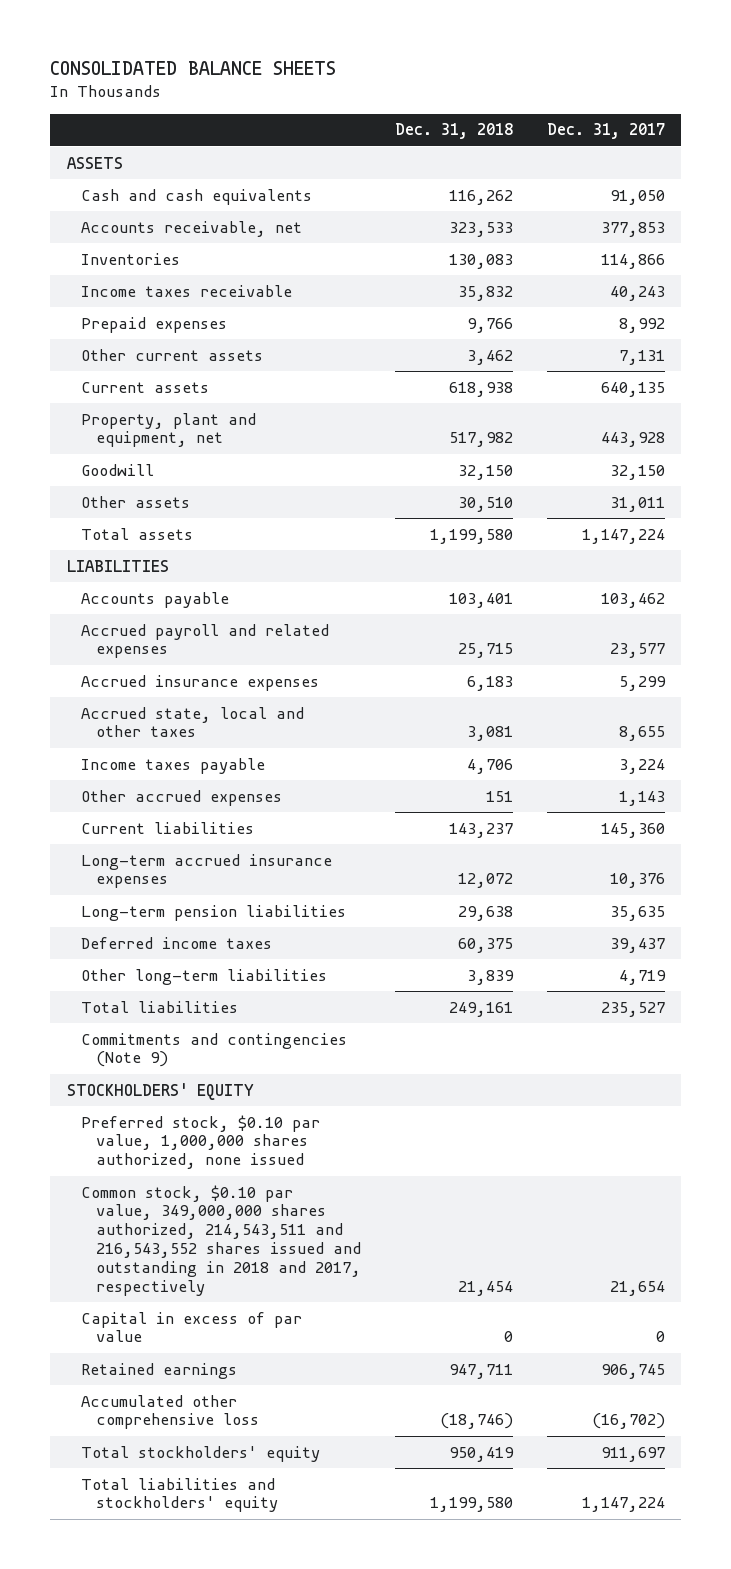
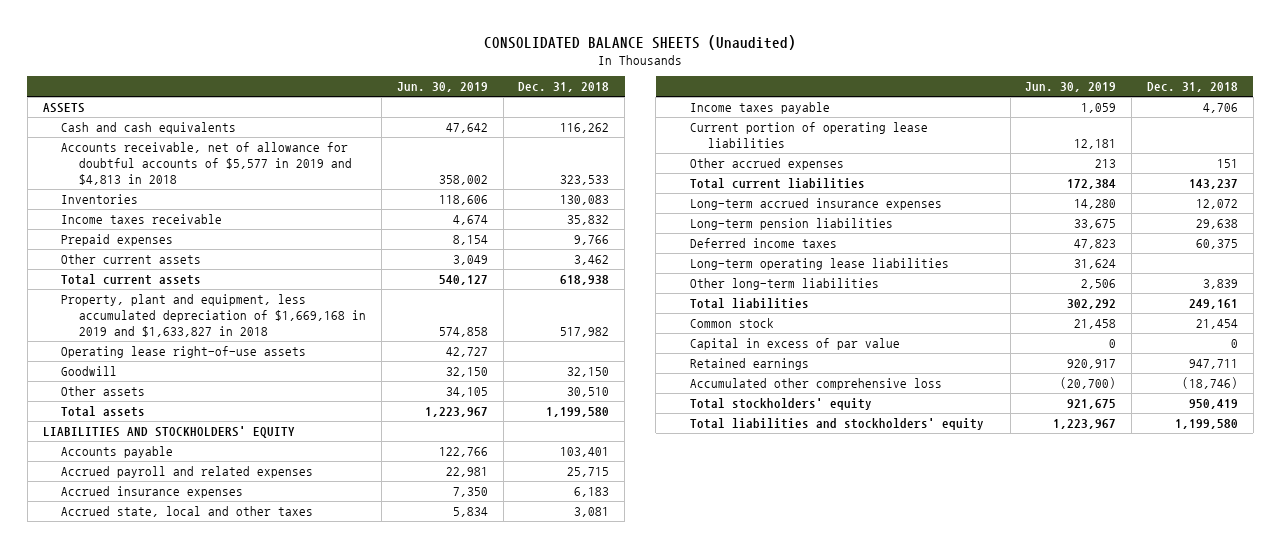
[49,61,336,76] CONSOLIDATED BALANCE SHEETS -> [484,34,797,50] CONSOLIDATED BALANCE SHEETS (Unaudited)
[546,123,665,140] Dec. 31, 2017 -> none
none -> [396,82,488,93] Jun. 30, 2019
[81,220,303,237] Accounts receivable, net -> [60,141,353,186] Accounts receivable, net of allowance for doubtful accounts of $5,577 in 2019 and $4,813 in 2018
[81,381,210,393] Current assets -> [60,273,201,285] Total current assets
[81,412,257,448] Property, plant and equipment, net -> [60,293,367,338] Property, plant and equipment, less accumulated depreciation of $1,669,168 in 2019 and $1,633,827 in 2018
none -> [60,345,306,358] Operating lease right-of-use assets
[66,559,169,572] LIABILITIES -> none
none -> [42,425,295,438] LIABILITIES AND STOCKHOLDERS' EQUITY
none -> [689,121,928,149] Current portion of operating lease liabilities
[81,821,255,834] Current liabilities -> [689,177,865,189] Total current liabilities
none -> [689,257,949,270] Long-term operating lease liabilities
[81,1032,348,1068] Commitments and contingencies (Note 9) -> none
[66,1082,254,1100] STOCKHOLDERS' EQUITY -> none
[81,1114,321,1170] Preferred stock, $0.10 par value, 1,000,000 shares authorized, none issued -> none
[81,1184,362,1297] Common stock, $0.10 par value, 349,000,000 shares authorized, 214,543,511 and 216,543,552 shares issued and outstanding in 2018 and 2017, respectively -> [689,317,774,328] Common stock

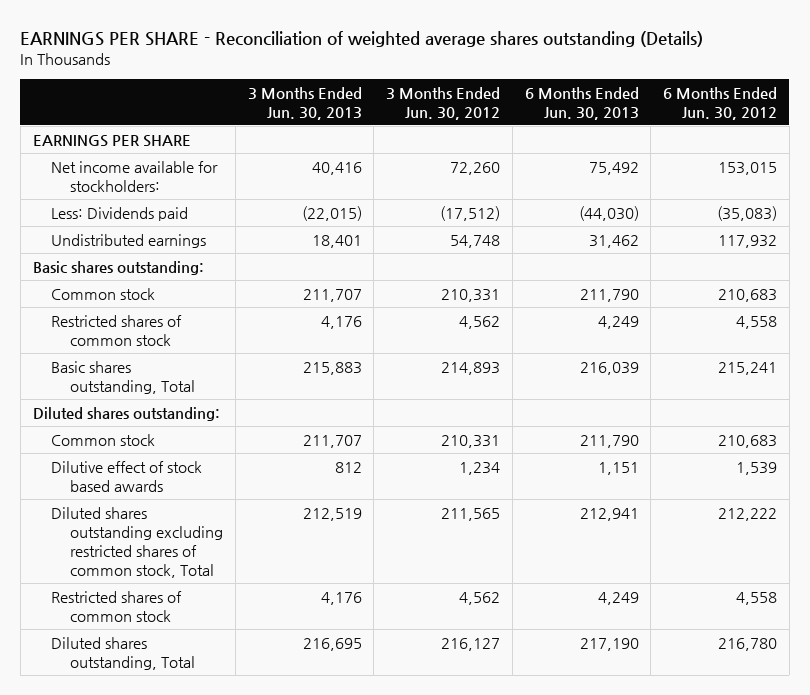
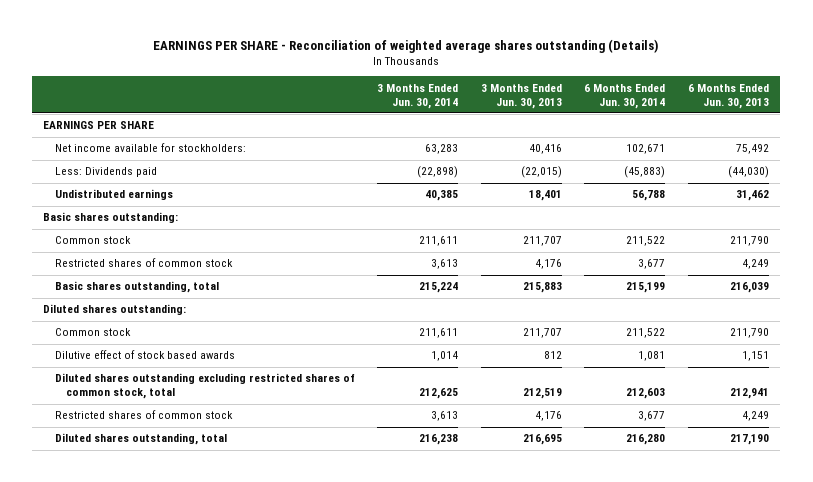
[386,86,501,120] 3 Months Ended Jun. 30, 2012 -> none
[663,86,778,120] 6 Months Ended Jun. 30, 2012 -> none
none -> [377,83,459,109] 3 Months Ended Jun. 30, 2014
none -> [584,83,666,109] 6 Months Ended Jun. 30, 2014
[51,360,196,394] Basic shares outstanding, Total -> [54,281,219,294] Basic shares outstanding, total
[51,506,224,579] Diluted shares outstanding excluding restricted shares of common stock, Total -> [54,373,355,400] Diluted shares outstanding excluding restricted shares of common stock, total
[51,636,196,670] Diluted shares outstanding, Total -> [54,433,227,446] Diluted shares outstanding, total

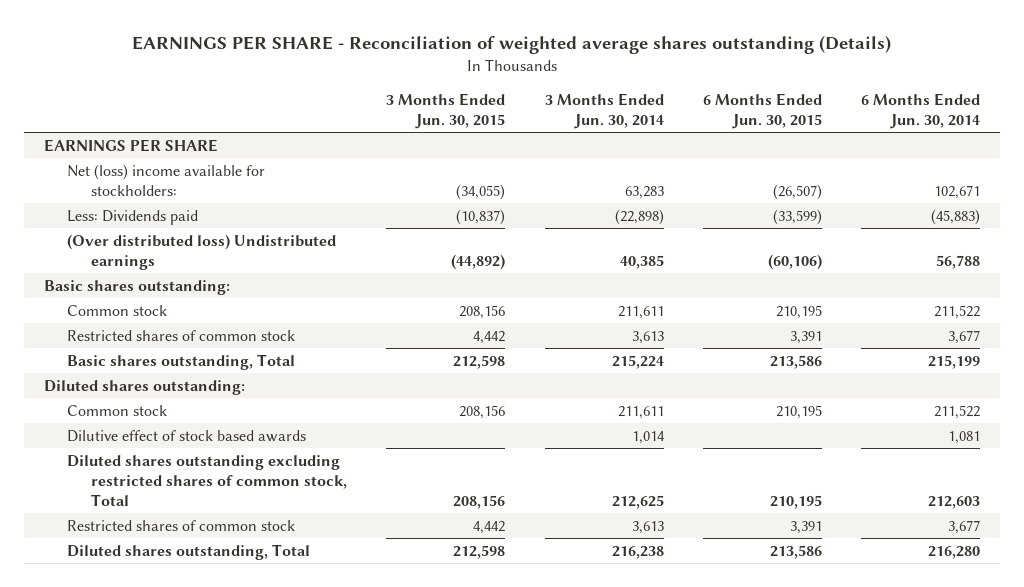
[480,83,562,109] 3 Months Ended Jun. 30, 2013 -> none
[688,83,770,109] 6 Months Ended Jun. 30, 2013 -> none
none -> [386,92,506,130] 3 Months Ended Jun. 30, 2015
none -> [702,92,822,130] 6 Months Ended Jun. 30, 2015
[54,143,246,153] Net income available for stockholders: -> [67,163,266,196] Net (loss) income available for stockholders:
[54,189,173,201] Undistributed earnings -> [67,233,337,270] (Over distributed loss) Undistributed earnings
[54,281,219,294] Basic shares outstanding, total -> [67,353,296,370] Basic shares outstanding, Total
[54,373,355,400] Diluted shares outstanding excluding restricted shares of common stock, total -> [67,454,348,506] Diluted shares outstanding excluding restricted shares of common stock, Total
[54,433,227,446] Diluted shares outstanding, total -> [67,543,311,560] Diluted shares outstanding, Total

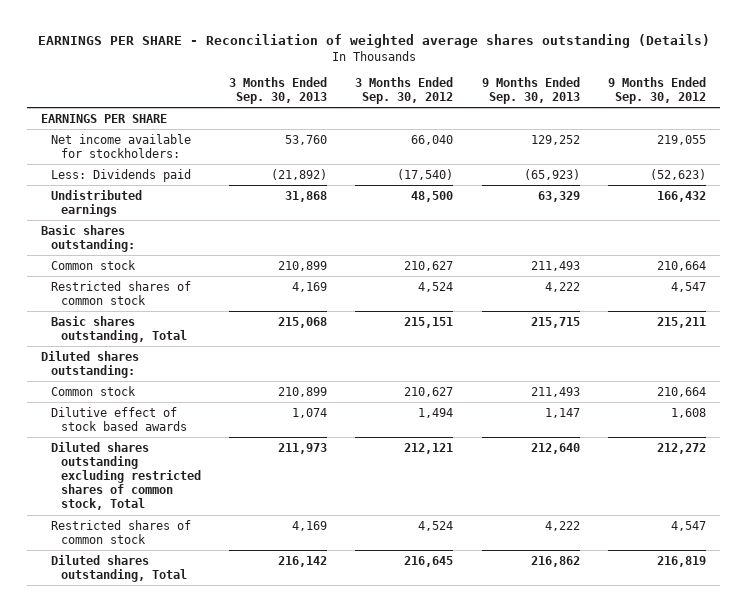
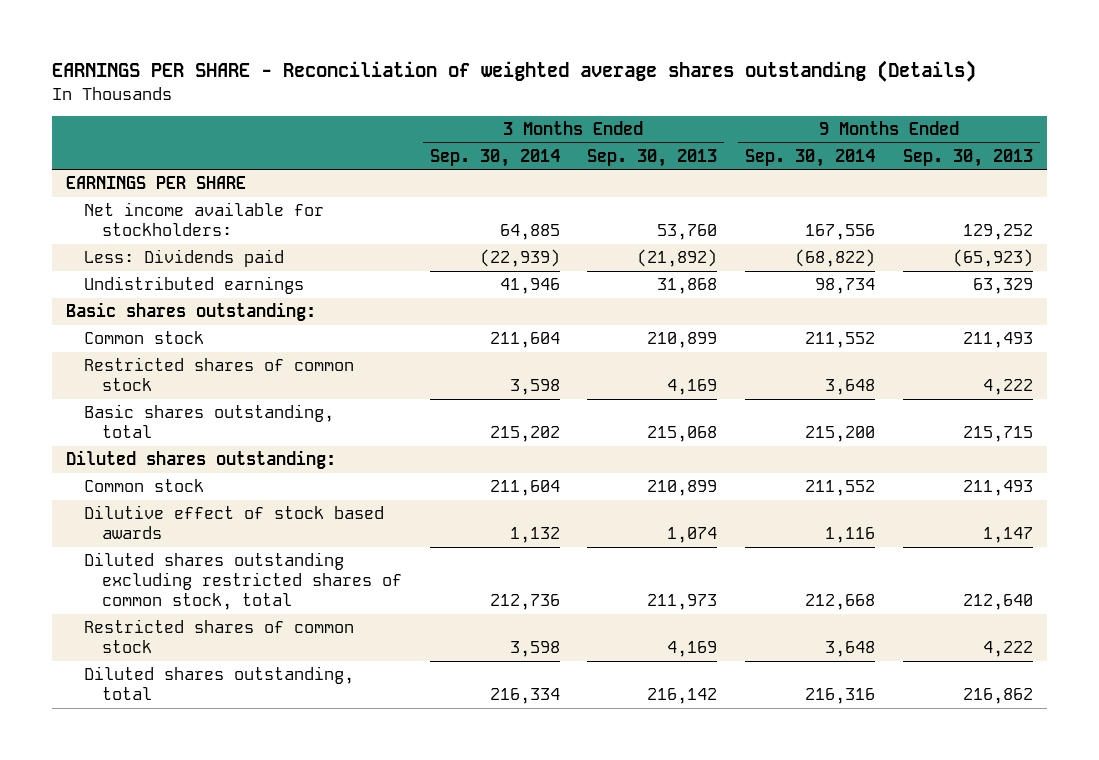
[355,76,454,104] 3 Months Ended Sep. 30, 2012 -> none
[607,76,706,104] 9 Months Ended Sep. 30, 2012 -> none
none -> [429,148,560,167] Sep. 30, 2014
none -> [745,148,876,167] Sep. 30, 2014
[51,315,187,343] Basic shares outstanding, Total -> [83,404,334,439] Basic shares outstanding, total
[51,441,201,511] Diluted shares outstanding excluding restricted shares of common stock, Total -> [83,552,402,611] Diluted shares outstanding excluding restricted shares of common stock, total
[51,554,187,582] Diluted shares outstanding, Total -> [83,666,354,701] Diluted shares outstanding, total

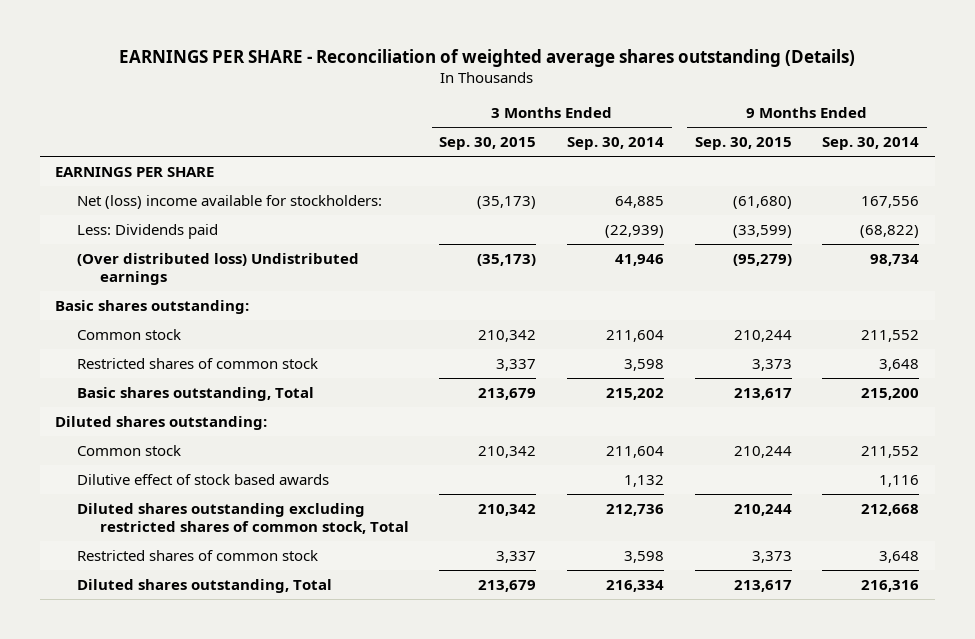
[587,148,718,167] Sep. 30, 2013 -> none
[902,148,1033,167] Sep. 30, 2013 -> none
none -> [439,137,537,151] Sep. 30, 2015
none -> [694,137,792,151] Sep. 30, 2015
[83,202,324,237] Net income available for stockholders: -> [77,194,383,209] Net (loss) income available for stockholders:
[83,276,304,295] Undistributed earnings -> [77,252,360,285] (Over distributed loss) Undistributed earnings
[83,404,334,439] Basic shares outstanding, total -> [77,386,315,401] Basic shares outstanding, Total
[83,552,402,611] Diluted shares outstanding excluding restricted shares of common stock, total -> [77,502,409,534] Diluted shares outstanding excluding restricted shares of common stock, Total
[83,666,354,701] Diluted shares outstanding, total -> [77,578,333,593] Diluted shares outstanding, Total

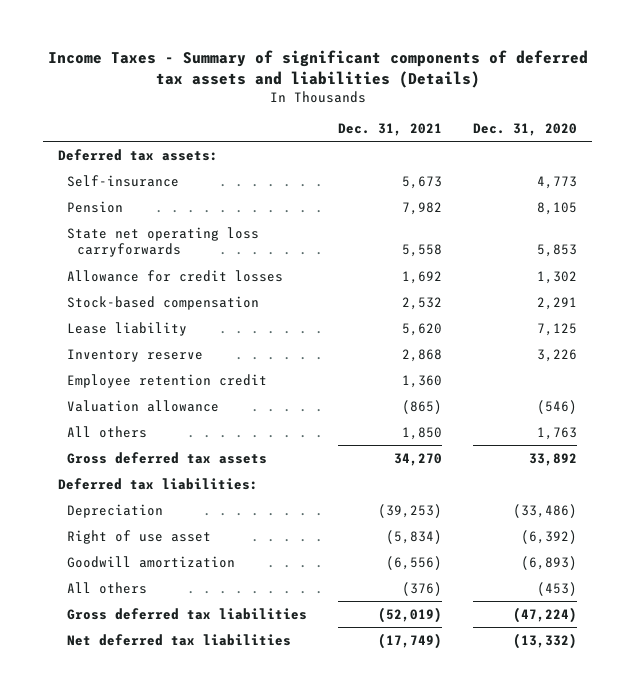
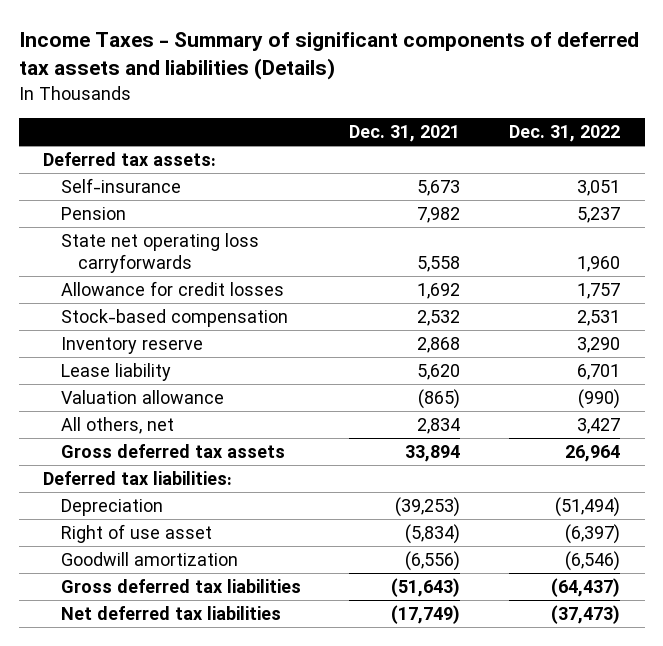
[473,122,578,136] Dec. 31, 2020 -> none
none -> [509,125,621,143] Dec. 31, 2022
[67,373,268,388] Employee retention credit -> none
[67,321,188,336] Lease liability -> [60,363,171,382] Lease liability
[67,425,148,438] All others -> [60,417,174,435] All others, net
[402,426,443,440] 1,850 -> [417,418,461,435] 2,834
[394,452,443,466] 34,270 -> [405,445,461,463] 33,894
[67,581,148,594] All others -> none
[378,606,443,623] (52,019) -> [391,578,461,598] (51,643)

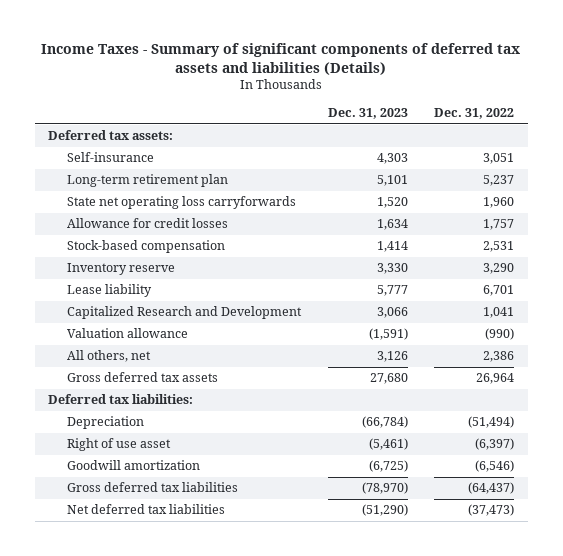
[349,125,461,143] Dec. 31, 2021 -> none
none -> [327,108,408,120] Dec. 31, 2023
[60,207,126,221] Pension -> [66,174,228,188] Long-term retirement plan
none -> [66,306,302,320] Capitalized Research and Development
[577,418,621,435] 3,427 -> [483,351,515,363] 2,386

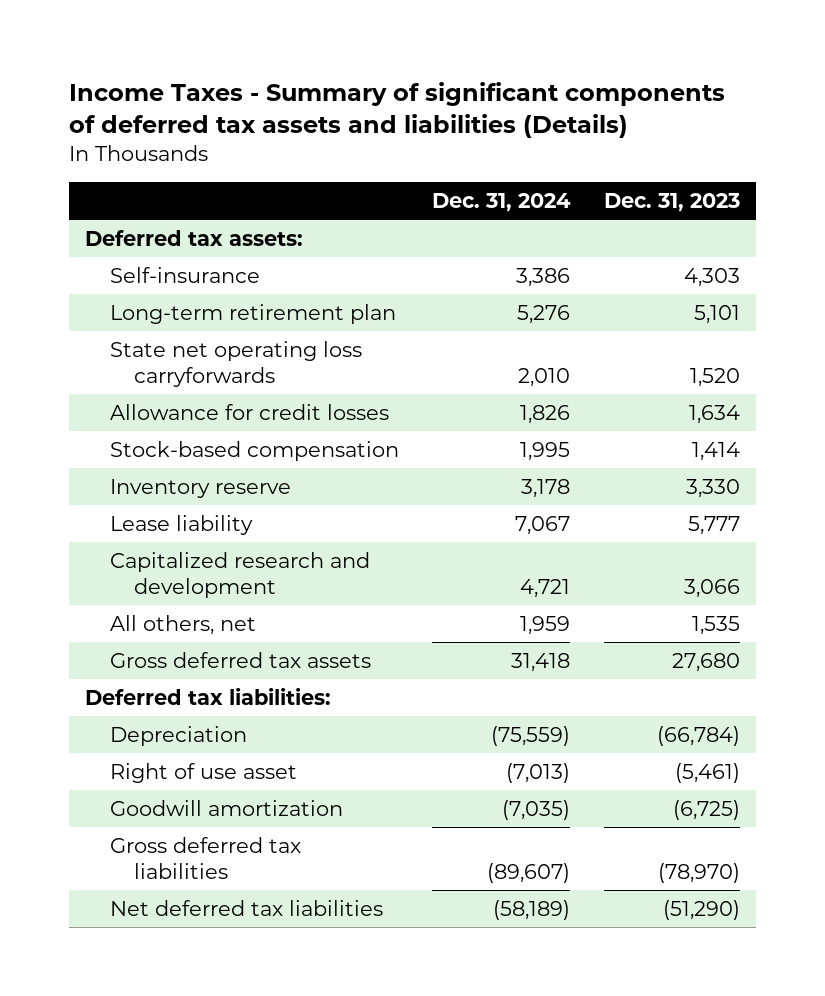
[434,108,515,120] Dec. 31, 2022 -> none
none -> [432,192,572,212] Dec. 31, 2024
[66,328,188,339] Valuation allowance -> none
[66,306,302,320] Capitalized Research and Development -> [109,551,370,598] Capitalized research and development
[376,351,408,363] 3,126 -> [691,615,740,635] 1,535

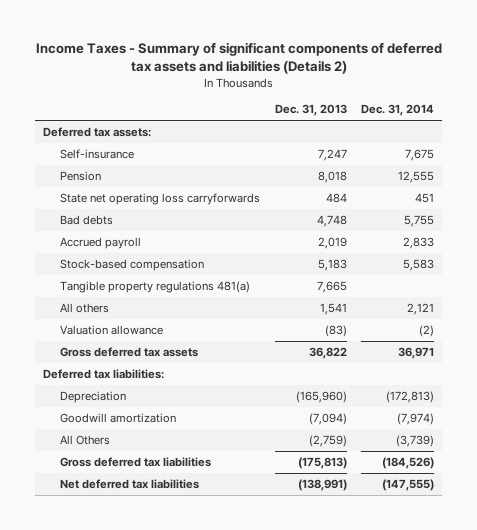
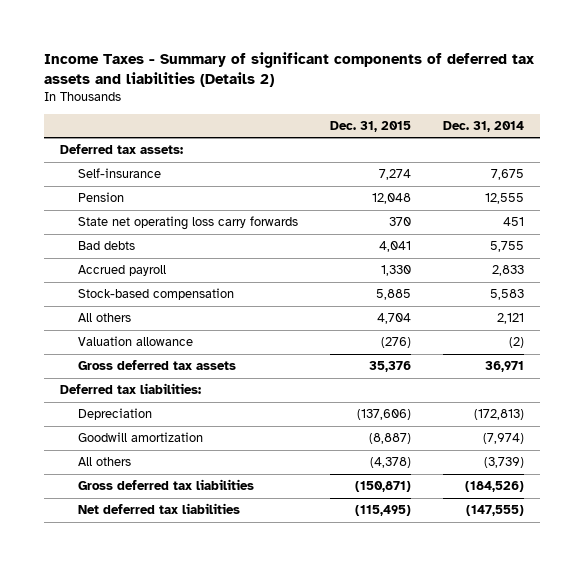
[274,104,347,117] Dec. 31, 2013 -> none
none -> [330,120,412,132] Dec. 31, 2015
[60,193,261,206] State net operating loss carryforwards -> [78,216,299,231] State net operating loss carry forwards
[60,281,251,294] Tangible property regulations 481(a) -> none
[60,435,111,446] All Others -> [78,457,132,467] All others

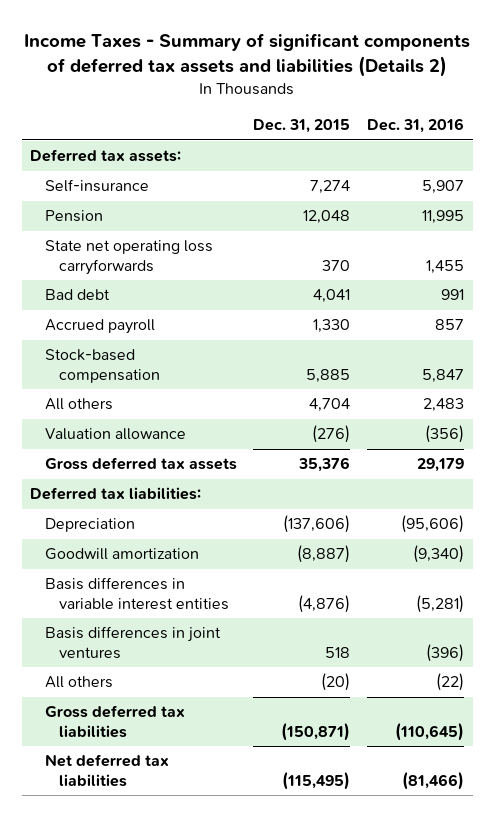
[443,120,525,132] Dec. 31, 2014 -> none
none -> [367,118,465,134] Dec. 31, 2016
[78,216,299,231] State net operating loss carry forwards -> [44,240,213,275] State net operating loss carryforwards
[78,241,136,251] Bad debts -> [44,289,110,301] Bad debt
none -> [44,577,230,610] Basis differences in variable interest entities
none -> [44,626,221,659] Basis differences in joint ventures
[370,457,412,469] (4,378) -> [321,673,351,692] (20)

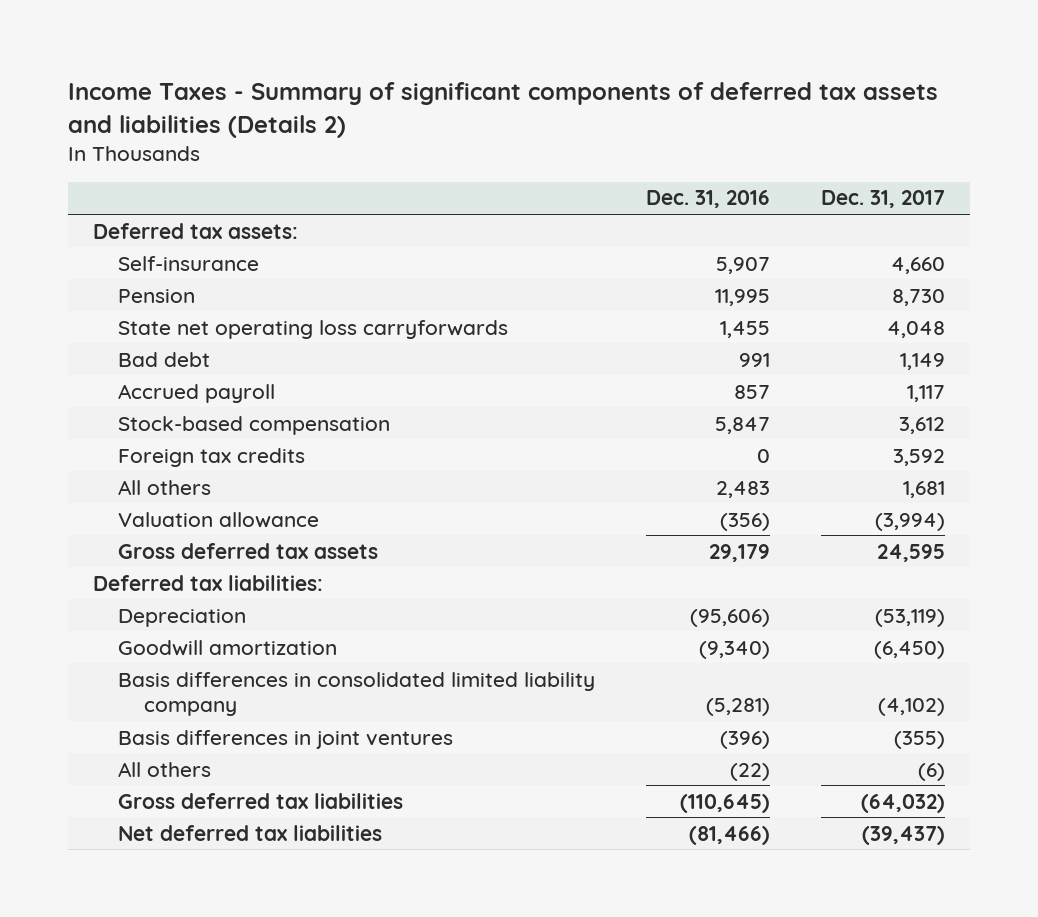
[253,119,351,134] Dec. 31, 2015 -> none
none -> [820,190,945,209] Dec. 31, 2017
none -> [118,447,306,467] Foreign tax credits
[44,577,230,610] Basis differences in variable interest entities -> [118,671,596,716] Basis differences in consolidated limited liability company

